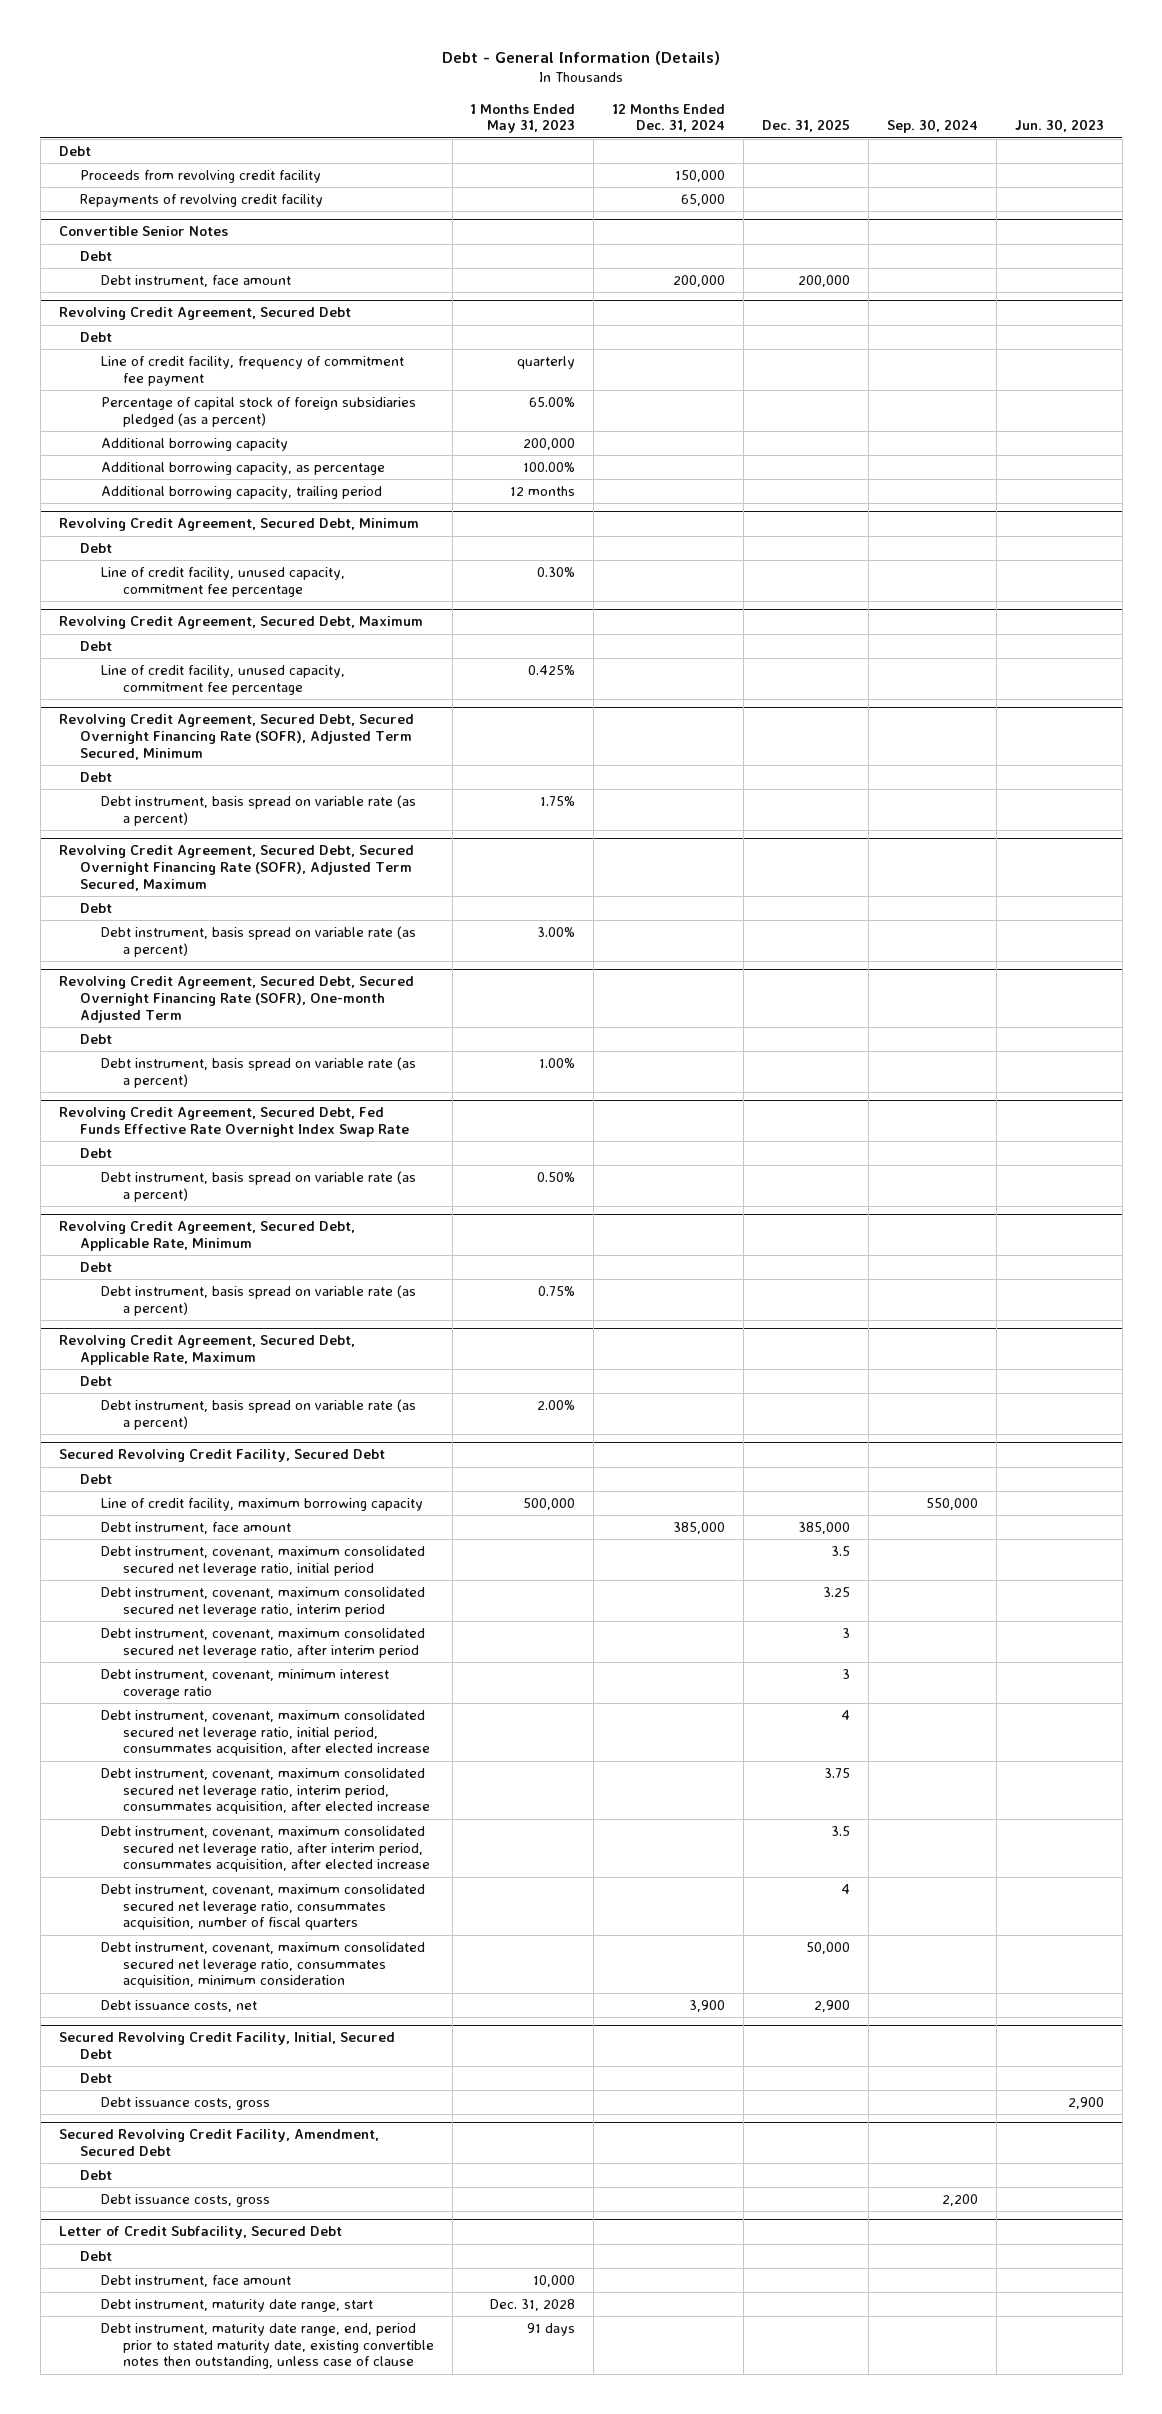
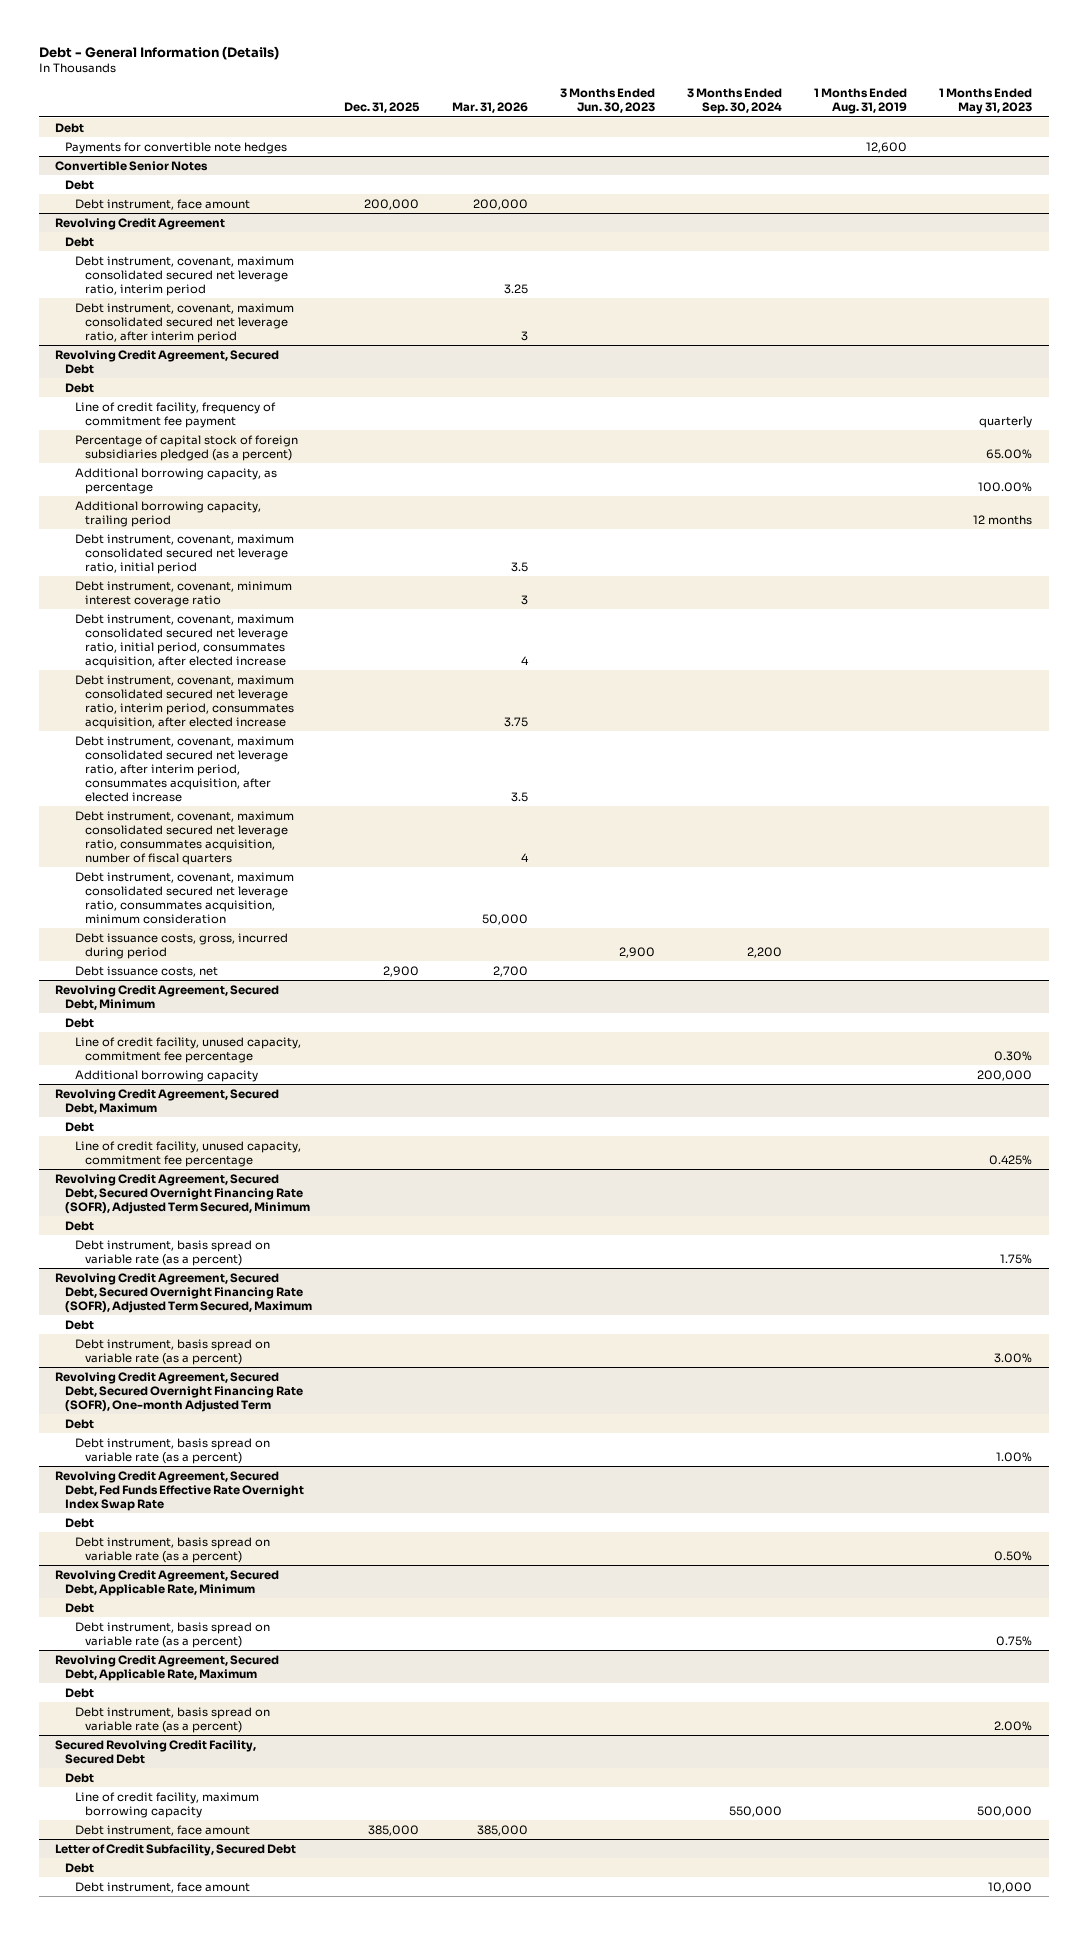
[612,103,726,133] 12 Months Ended Dec. 31, 2024 -> none
[886,119,978,134] Sep. 30, 2024 -> none
[1014,119,1104,133] Jun. 30, 2023 -> none
none -> [451,102,528,114] Mar. 31, 2026
none -> [559,88,655,114] 3 Months Ended Jun. 30, 2023
none -> [687,88,783,115] 3 Months Ended Sep. 30, 2024
none -> [814,88,908,115] 1 Months Ended Aug. 31, 2019
[79,170,321,184] Proceeds from revolving credit facility -> none
[79,194,323,208] Repayments of revolving credit facility -> none
none -> [65,141,288,154] Payments for convertible note hedges
none -> [55,217,226,230] Revolving Credit Agreement
none -> [65,236,95,247] Debt
none -> [74,255,294,296] Debt instrument, covenant, maximum consolidated secured net leverage ratio, interim period
none -> [74,302,294,343] Debt instrument, covenant, maximum consolidated secured net leverage ratio, after interim period
[101,438,289,452] Additional borrowing capacity -> none
none -> [74,533,294,574] Debt instrument, covenant, maximum consolidated secured net leverage ratio, initial period
none -> [74,580,292,607] Debt instrument, covenant, minimum interest coverage ratio
none -> [74,613,294,668] Debt instrument, covenant, maximum consolidated secured net leverage ratio, initial period, consummates acquisition, after elected increase
none -> [74,674,294,729] Debt instrument, covenant, maximum consolidated secured net leverage ratio, interim period, consummates acquisition, after elected increase
none -> [74,735,294,802] Debt instrument, covenant, maximum consolidated secured net leverage ratio, after interim period, consummates acquisition, after elected increase
none -> [74,810,294,865] Debt instrument, covenant, maximum consolidated secured net leverage ratio, consummates acquisition, number of fiscal quarters
none -> [74,871,294,924] Debt instrument, covenant, maximum consolidated secured net leverage ratio, consummates acquisition, minimum consideration
none -> [74,932,288,959] Debt issuance costs, gross, incurred during period
none -> [74,965,218,977] Debt issuance costs, net
none -> [74,1069,258,1082] Additional borrowing capacity
[101,1546,426,1576] Debt instrument, covenant, maximum consolidated secured net leverage ratio, initial period -> none
[101,1587,426,1617] Debt instrument, covenant, maximum consolidated secured net leverage ratio, interim period -> none
[101,1628,426,1658] Debt instrument, covenant, maximum consolidated secured net leverage ratio, after interim period -> none
[101,1669,390,1699] Debt instrument, covenant, minimum interest coverage ratio -> none
[101,1710,430,1757] Debt instrument, covenant, maximum consolidated secured net leverage ratio, initial period, consummates acquisition, after elected increase -> none
[101,1768,430,1815] Debt instrument, covenant, maximum consolidated secured net leverage ratio, interim period, consummates acquisition, after elected increase -> none
[101,1826,430,1873] Debt instrument, covenant, maximum consolidated secured net leverage ratio, after interim period, consummates acquisition, after elected increase -> none
[101,1884,426,1931] Debt instrument, covenant, maximum consolidated secured net leverage ratio, consummates acquisition, number of fiscal quarters -> none
[101,1942,426,1989] Debt instrument, covenant, maximum consolidated secured net leverage ratio, consummates acquisition, minimum consideration -> none
[101,2000,258,2013] Debt issuance costs, net -> none
[58,2032,395,2060] Secured Revolving Credit Facility, Initial, Secured Debt -> none
[79,2073,112,2084] Debt -> none
[101,2097,271,2111] Debt issuance costs, gross -> none
[58,2129,379,2157] Secured Revolving Credit Facility, Amendment, Secured Debt -> none
[79,2170,112,2181] Debt -> none
[101,2194,271,2208] Debt issuance costs, gross -> none
[101,2299,374,2313] Debt instrument, maturity date range, start -> none
[101,2323,434,2370] Debt instrument, maturity date range, end, period prior to stated maturity date, existing convertible notes then outstanding, unless case of clause -> none

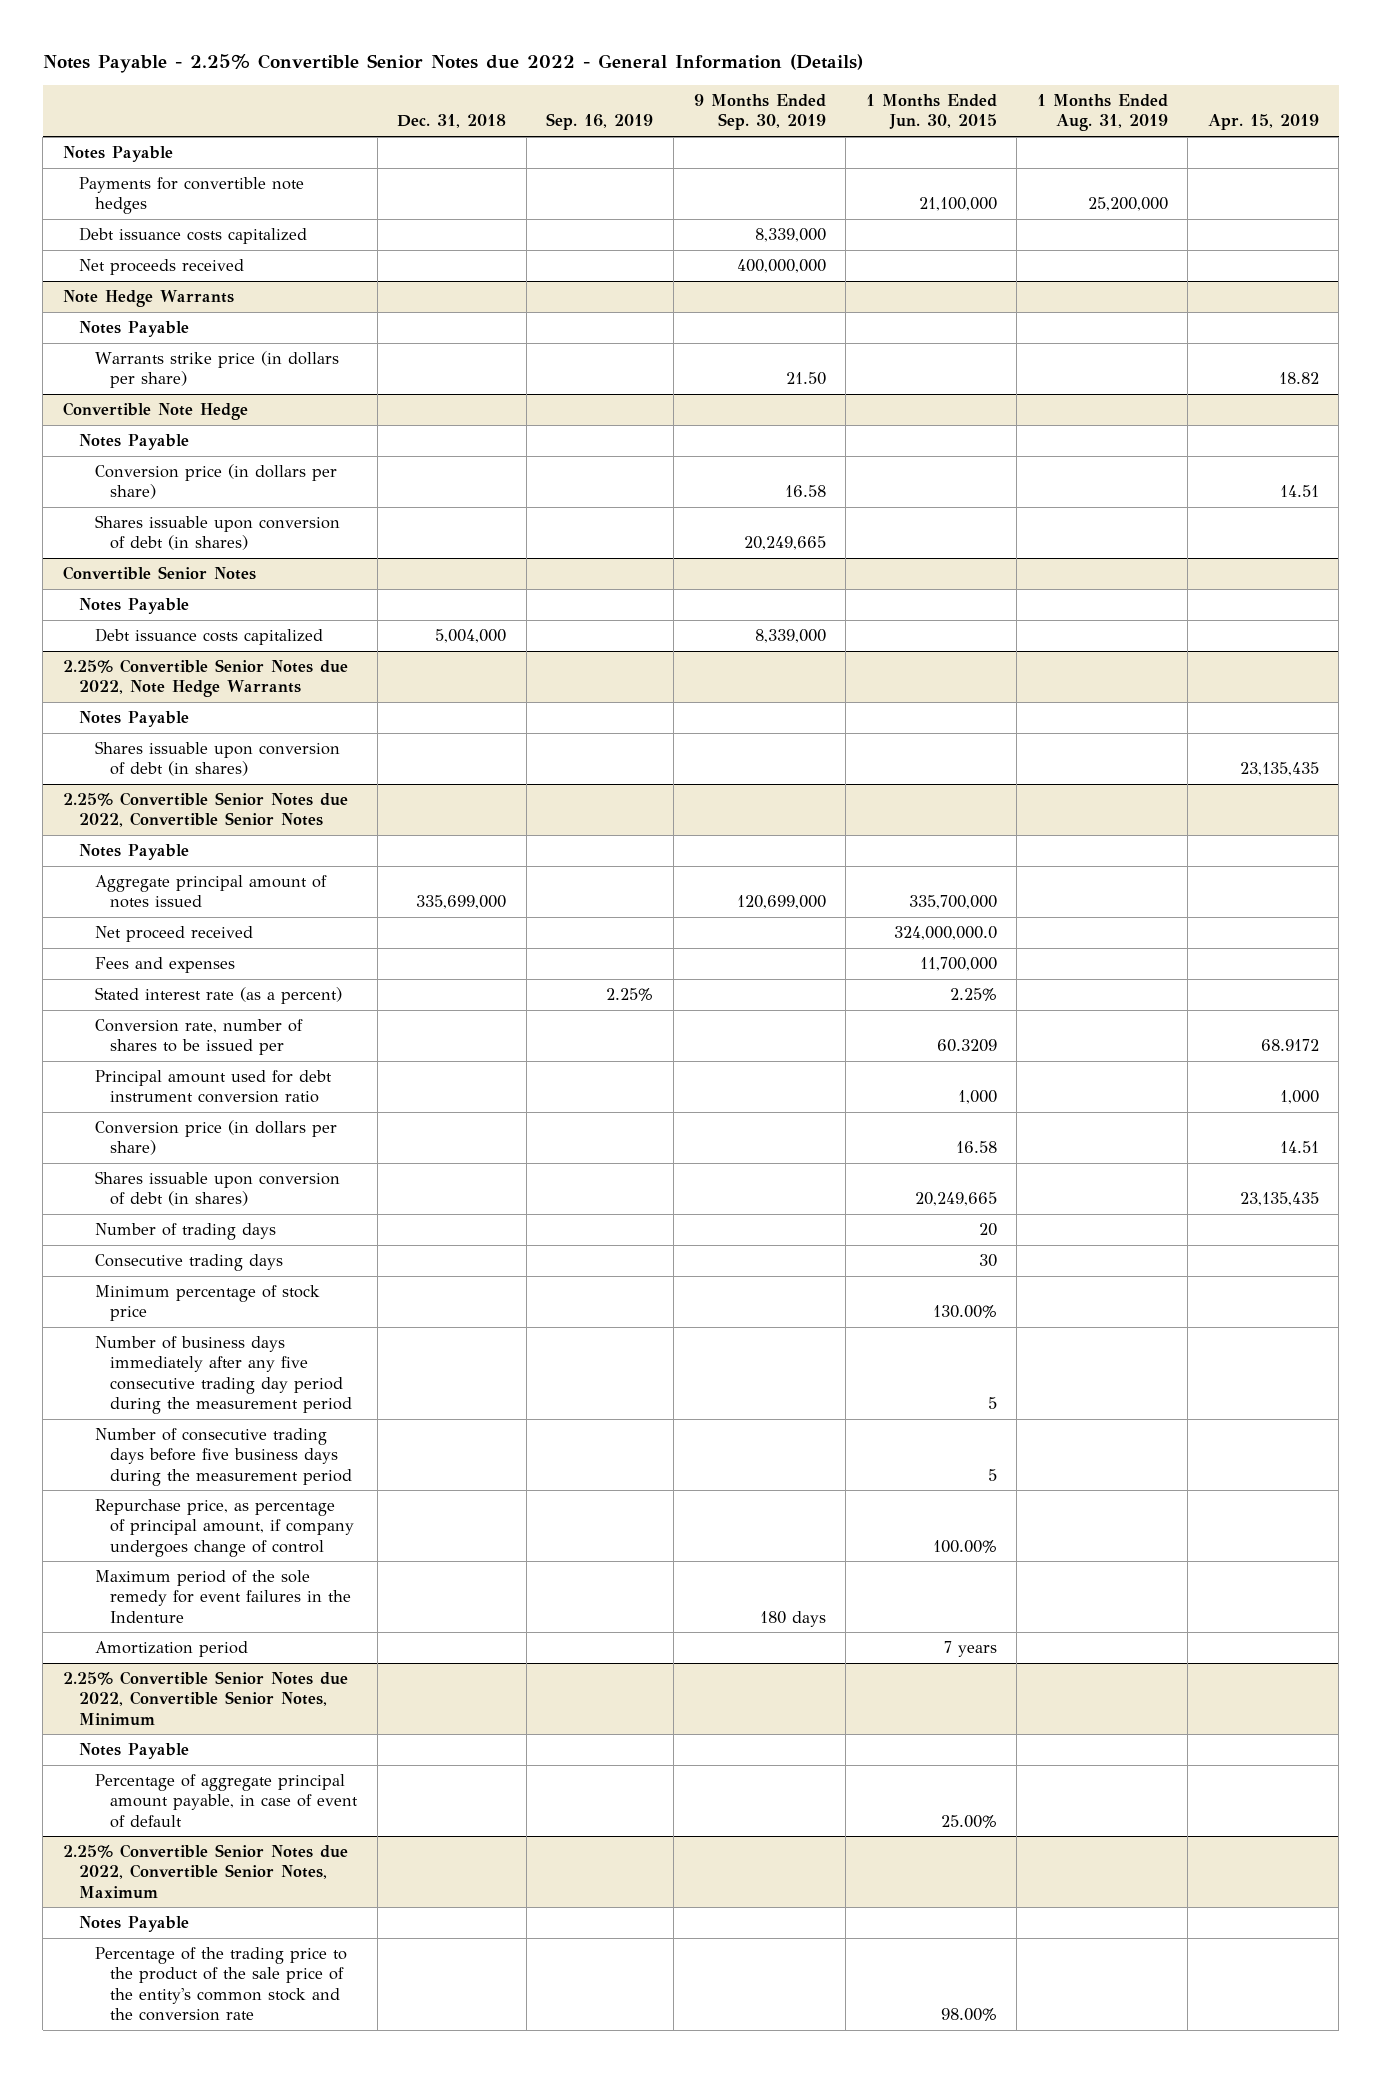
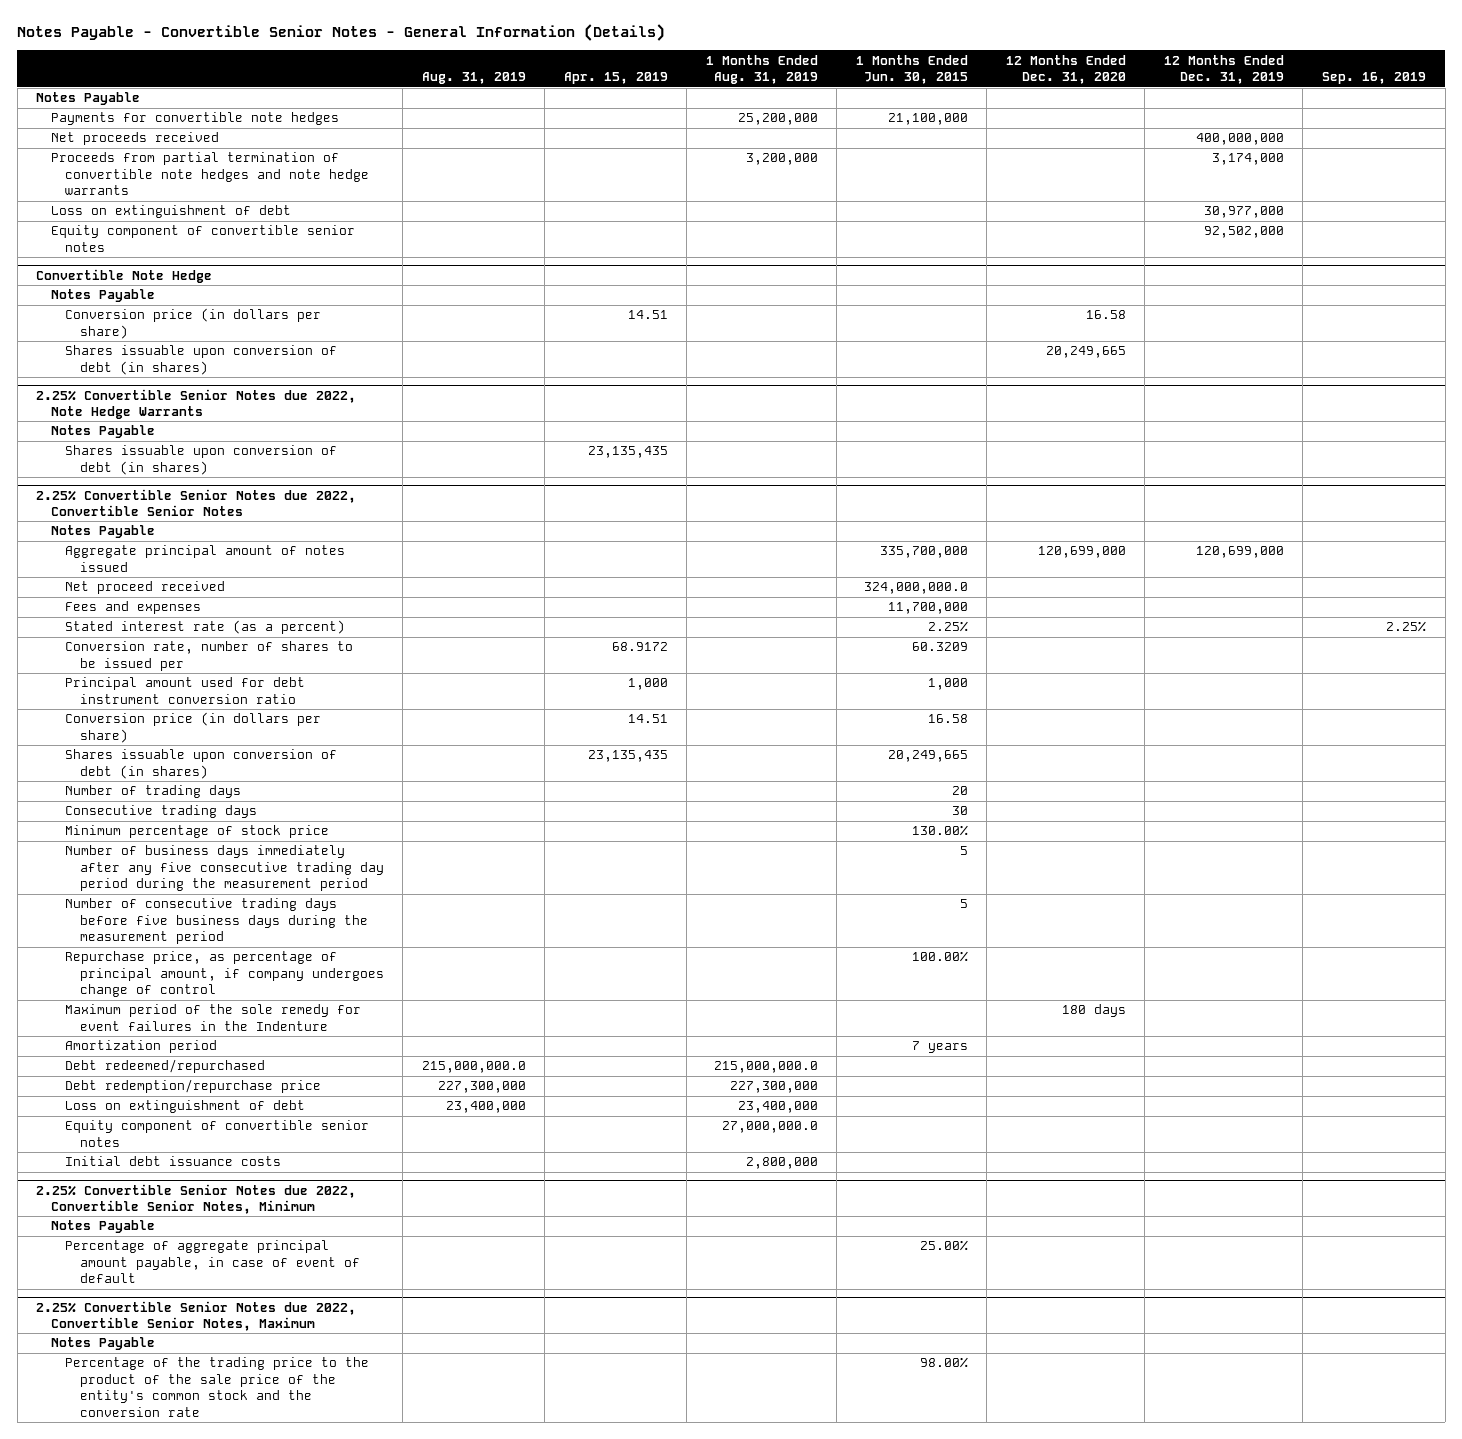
[42,54,863,74] Notes Payable - 2.25% Convertible Senior Notes due 2022 - General Information (Details) -> [17,24,666,42] Notes Payable - Convertible Senior Notes - General Information (Details)
[397,114,507,129] Dec. 31, 2018 -> none
[693,94,826,131] 9 Months Ended Sep. 30, 2019 -> none
none -> [421,72,526,85] Aug. 31, 2019
none -> [1005,54,1126,85] 12 Months Ended Dec. 31, 2020
none -> [1163,54,1284,85] 12 Months Ended Dec. 31, 2019
[78,227,307,245] Debt issuance costs capitalized -> none
[62,290,234,308] Note Hedge Warrants -> none
[78,321,189,338] Notes Payable -> none
[94,351,339,389] Warrants strike price (in dollars per share) -> none
none -> [50,152,370,196] Proceeds from partial termination of convertible note hedges and note hedge warrants
none -> [50,205,291,219] Loss on extinguishment of debt
none -> [50,225,355,252] Equity component of convertible senior notes
[62,566,256,581] Convertible Senior Notes -> none
[78,598,189,615] Notes Payable -> none
[94,628,323,646] Debt issuance costs capitalized -> none
none -> [65,1059,266,1074] Debt redeemed/repurchased
none -> [65,1079,322,1094] Debt redemption/repurchase price
none -> [65,1100,306,1114] Loss on extinguishment of debt
none -> [65,1120,370,1147] Equity component of convertible senior notes
none -> [65,1156,282,1167] Initial debt issuance costs

